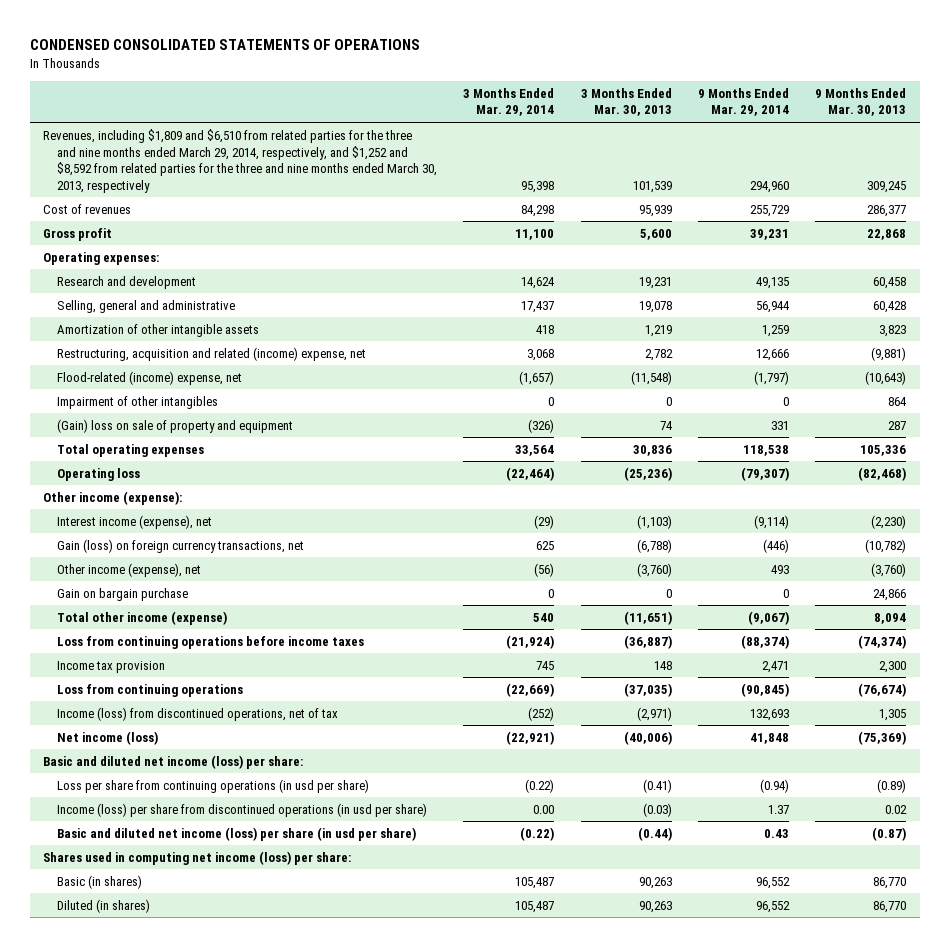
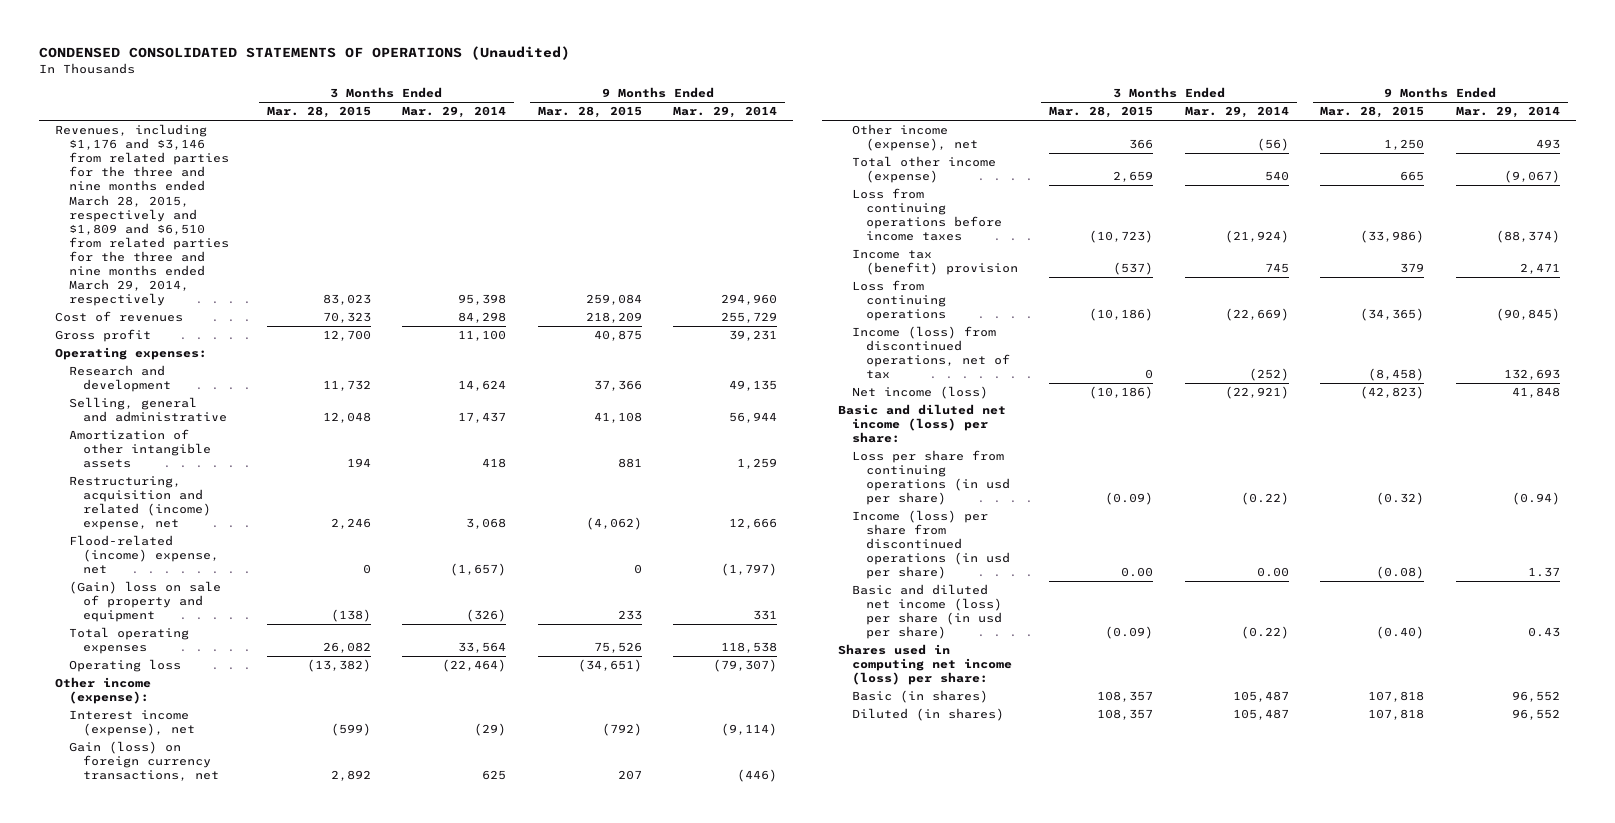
[30,39,421,51] CONDENSED CONSOLIDATED STATEMENTS OF OPERATIONS -> [39,46,571,61] CONDENSED CONSOLIDATED STATEMENTS OF OPERATIONS (Unaudited)
[580,87,672,117] 3 Months Ended Mar. 30, 2013 -> none
[815,87,907,117] 9 Months Ended Mar. 30, 2013 -> none
none -> [266,106,371,119] Mar. 28, 2015
none -> [537,106,642,119] Mar. 28, 2015
[43,128,438,193] Revenues, including $1,809 and $6,510 from related parties for the three and nine months ended March 29, 2014, respectively, and $1,252 and $8,592 from related parties for the three and nine months ended March 30, 2013, respectively -> [55,123,229,307] Revenues, including $1,176 and $3,146 from related parties for the three and nine months ended March 28, 2015, respectively and $1,809 and $6,510 from related parties for the three and nine months ended March 29, 2014, respectively
[57,395,219,409] Impairment of other intangibles -> none
[57,587,189,601] Gain on bargain purchase -> none
[57,660,166,673] Income tax provision -> [851,248,1018,276] Income tax (benefit) provision

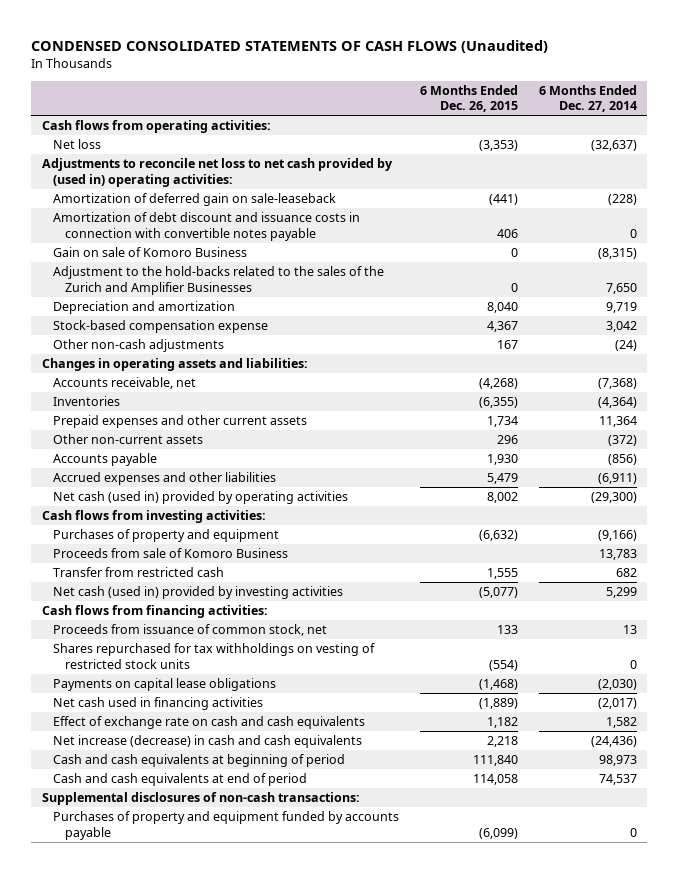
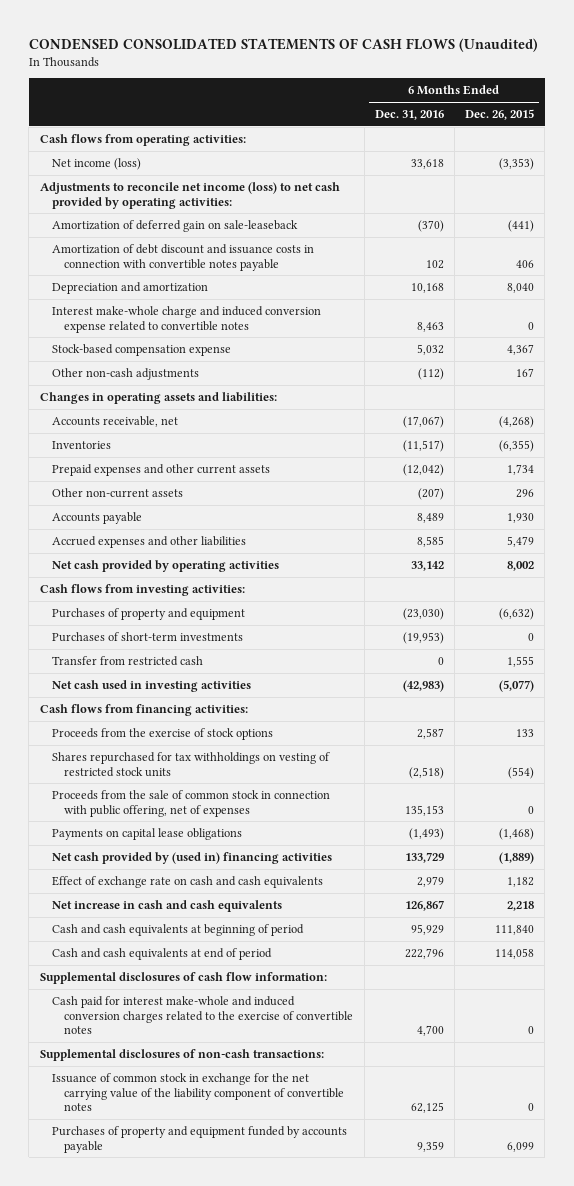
[538,84,637,113] 6 Months Ended Dec. 27, 2014 -> none
none -> [374,110,444,121] Dec. 31, 2016
[53,139,102,150] Net loss -> [52,157,142,170] Net income (loss)
[41,158,393,187] Adjustments to reconcile net loss to net cash provided by (used in) operating activities: -> [39,181,340,209] Adjustments to reconcile net income (loss) to net cash provided by operating activities:
[53,247,248,258] Gain on sale of Komoro Business -> none
[53,266,385,295] Adjustment to the hold-backs related to the sales of the Zurich and Amplifier Businesses -> none
none -> [52,305,322,333] Interest make-whole charge and induced conversion expense related to convertible notes
[53,491,349,505] Net cash (used in) provided by operating activities -> [52,559,280,572] Net cash provided by operating activities
[53,548,289,559] Proceeds from sale of Komoro Business -> none
none -> [52,631,244,642] Purchases of short-term investments
[53,586,344,600] Net cash (used in) provided by investing activities -> [52,679,252,692] Net cash used in investing activities
[53,624,328,637] Proceeds from issuance of common stock, net -> [52,727,274,740] Proceeds from the exercise of stock options
none -> [52,789,331,817] Proceeds from the sale of common stock in connection with public offering, net of expenses
[53,697,264,711] Net cash used in financing activities -> [52,851,333,864] Net cash provided by (used in) financing activities
[53,735,363,749] Net increase (decrease) in cash and cash equivalents -> [52,899,283,912] Net increase in cash and cash equivalents
none -> [39,971,327,984] Supplemental disclosures of cash flow information:
none -> [52,995,354,1035] Cash paid for interest make-whole and induced conversion charges related to the exercise of convertible notes
none -> [52,1072,345,1112] Issuance of common stock in exchange for the net carrying value of the liability component of convertible notes
[479,827,519,839] (6,099) -> [507,1141,535,1152] 6,099

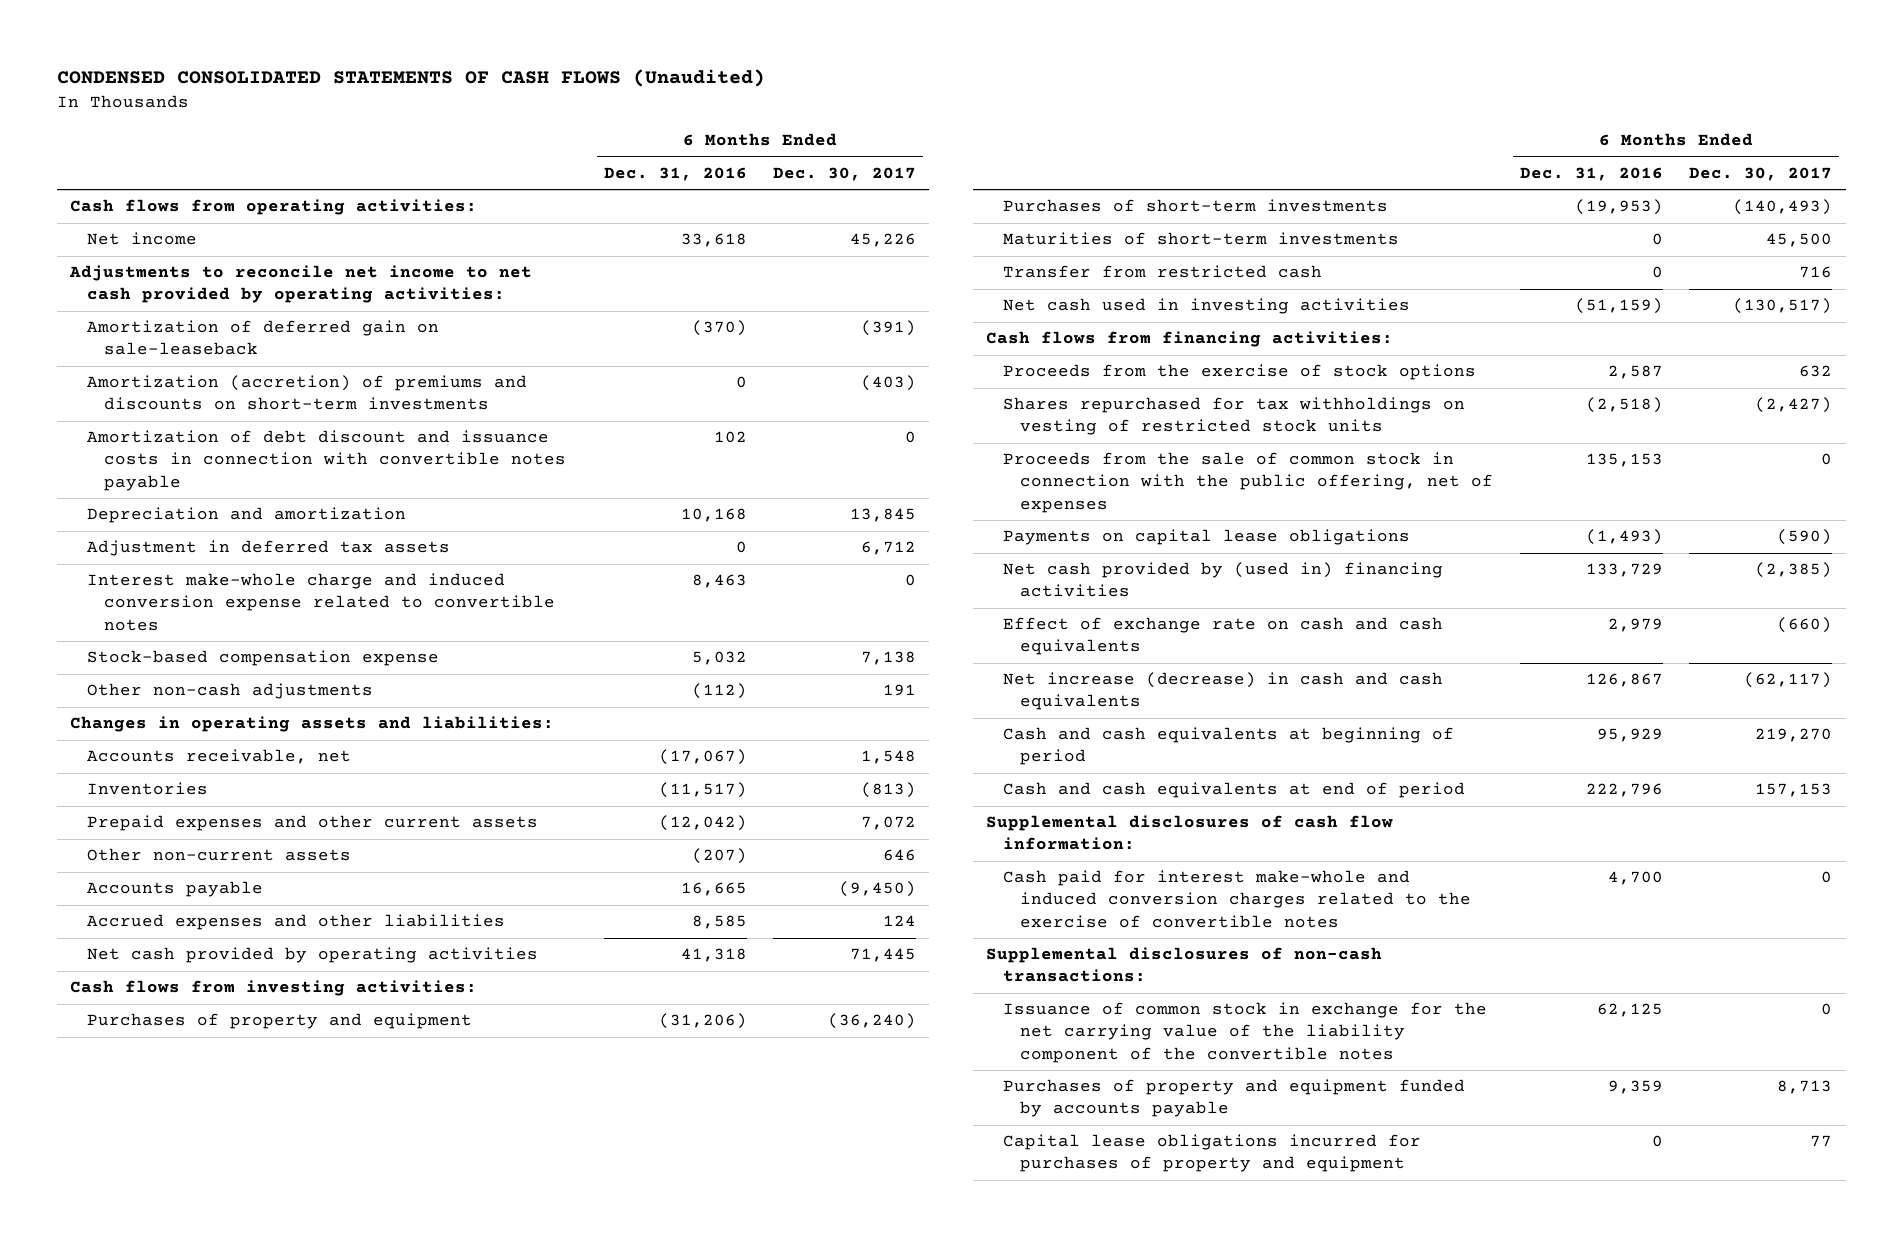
[465,109,535,121] Dec. 26, 2015 -> none
none -> [773,166,917,181] Dec. 30, 2017
[52,157,142,170] Net income (loss) -> [87,232,198,246] Net income
[39,181,340,209] Adjustments to reconcile net income (loss) to net cash provided by operating activities: -> [68,265,532,304] Adjustments to reconcile net income to net cash provided by operating activities:
none -> [87,375,528,411] Amortization (accretion) of premiums and discounts on short-term investments
none -> [87,540,451,557] Adjustment in deferred tax assets
[416,512,444,523] 8,489 -> [680,882,747,897] 16,665
[410,560,444,571] 33,142 -> [680,948,747,963] 41,318
[402,607,444,620] (23,030) -> [658,1013,747,1030] (31,206)
none -> [1003,232,1400,246] Maturities of short-term investments
[402,679,444,692] (42,983) -> [1574,298,1663,315] (51,159)
[52,789,331,817] Proceeds from the sale of common stock in connection with public offering, net of expenses -> [1003,452,1494,513] Proceeds from the sale of common stock in connection with the public offering, net of expenses
[52,899,283,912] Net increase in cash and cash equivalents -> [1003,672,1444,711] Net increase (decrease) in cash and cash equivalents
[52,1072,345,1112] Issuance of common stock in exchange for the net carrying value of the liability component of convertible notes -> [1003,1002,1488,1063] Issuance of common stock in exchange for the net carrying value of the liability component of the convertible notes
none -> [1003,1134,1422,1173] Capital lease obligations incurred for purchases of property and equipment

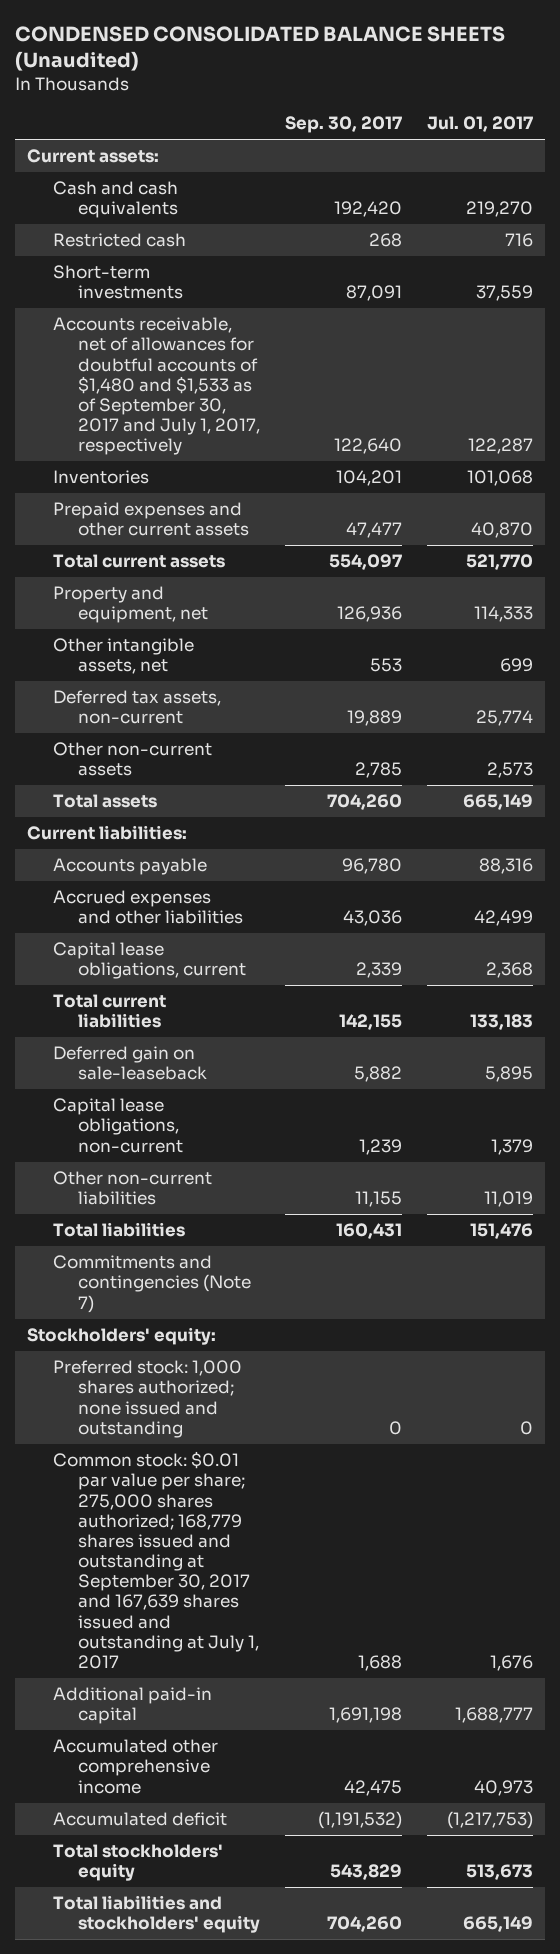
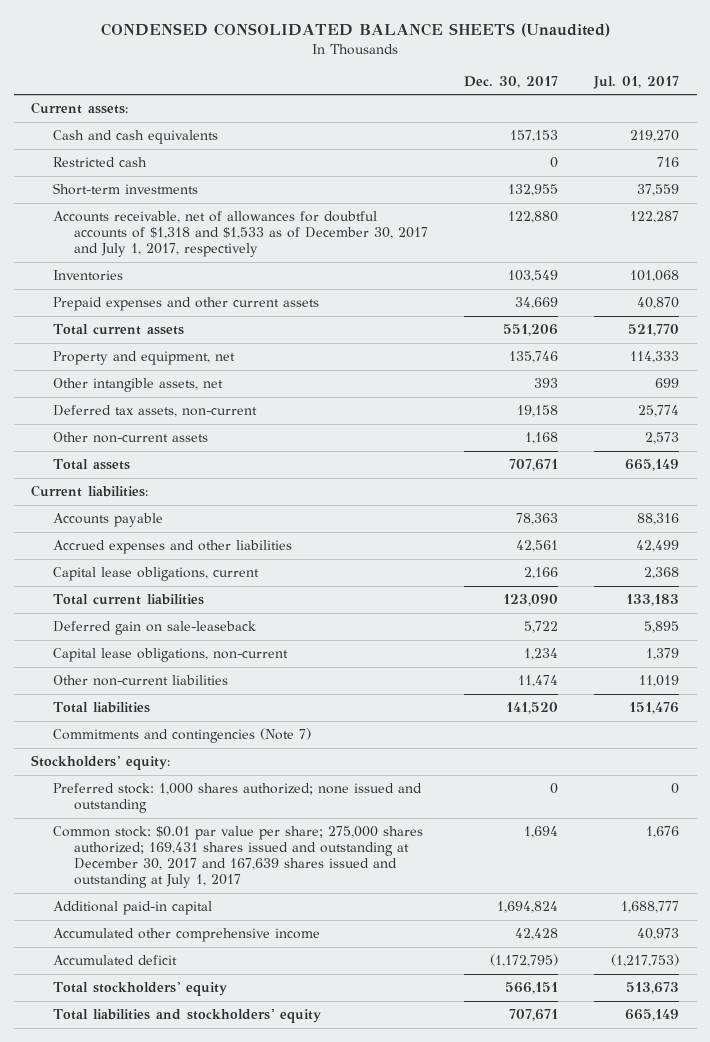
[284,116,402,134] Sep. 30, 2017 -> none
none -> [464,75,559,88] Dec. 30, 2017
[52,317,260,456] Accounts receivable, net of allowances for doubtful accounts of $1,480 and $1,533 as of September 30, 2017 and July 1, 2017, respectively -> [52,211,429,258] Accounts receivable, net of allowances for doubtful accounts of $1,318 and $1,533 as of December 30, 2017 and July 1, 2017, respectively
[52,1451,259,1670] Common stock: $0.01 par value per share; 275,000 shares authorized; 168,779 shares issued and outstanding at September 30, 2017 and 167,639 shares issued and outstanding at July 1, 2017 -> [52,826,423,889] Common stock: $0.01 par value per share; 275,000 shares authorized; 169,431 shares issued and outstanding at December 30, 2017 and 167,639 shares issued and outstanding at July 1, 2017

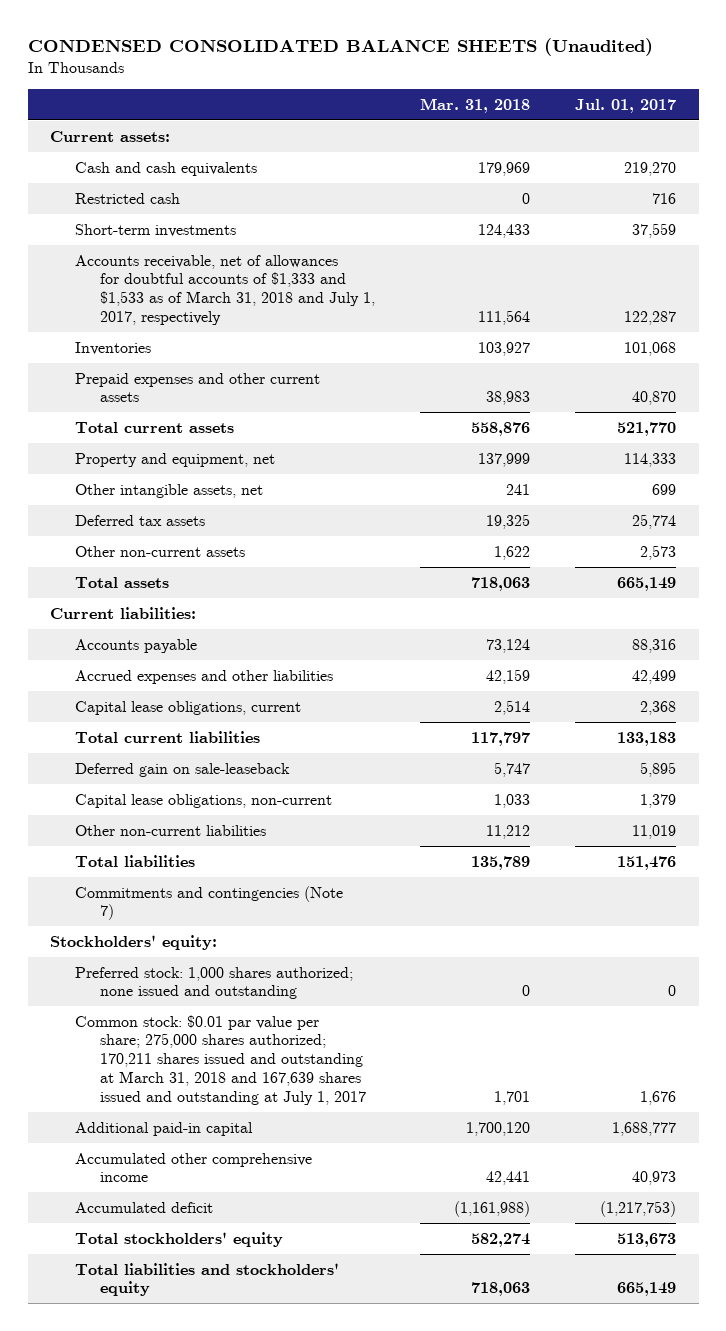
[464,75,559,88] Dec. 30, 2017 -> none
none -> [420,97,531,113] Mar. 31, 2018
[52,211,429,258] Accounts receivable, net of allowances for doubtful accounts of $1,318 and $1,533 as of December 30, 2017 and July 1, 2017, respectively -> [75,254,376,326] Accounts receivable, net of allowances for doubtful accounts of $1,333 and $1,533 as of March 31, 2018 and July 1, 2017, respectively
[52,405,257,418] Deferred tax assets, non-current -> [75,514,206,526] Deferred tax assets
[52,826,423,889] Common stock: $0.01 par value per share; 275,000 shares authorized; 169,431 shares issued and outstanding at December 30, 2017 and 167,639 shares issued and outstanding at July 1, 2017 -> [75,1014,367,1105] Common stock: $0.01 par value per share; 275,000 shares authorized; 170,211 shares issued and outstanding at March 31, 2018 and 167,639 shares issued and outstanding at July 1, 2017

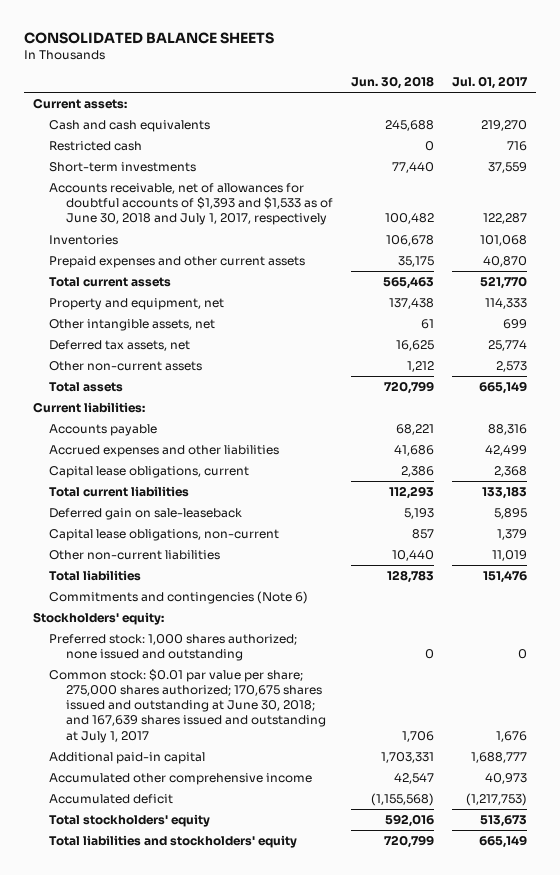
[27,38,653,57] CONDENSED CONSOLIDATED BALANCE SHEETS (Unaudited) -> [23,31,274,44] CONSOLIDATED BALANCE SHEETS
[420,97,531,113] Mar. 31, 2018 -> none
none -> [350,76,434,90] Jun. 30, 2018
[75,254,376,326] Accounts receivable, net of allowances for doubtful accounts of $1,333 and $1,533 as of March 31, 2018 and July 1, 2017, respectively -> [49,183,333,226] Accounts receivable, net of allowances for doubtful accounts of $1,393 and $1,533 as of June 30, 2018 and July 1, 2017, respectively
[75,514,206,526] Deferred tax assets -> [49,340,191,352] Deferred tax assets, net
[75,885,344,921] Commitments and contingencies (Note 7) -> [49,591,309,605] Commitments and contingencies (Note 6)
[75,1014,367,1105] Common stock: $0.01 par value per share; 275,000 shares authorized; 170,211 shares issued and outstanding at March 31, 2018 and 167,639 shares issued and outstanding at July 1, 2017 -> [49,669,326,743] Common stock: $0.01 par value per share; 275,000 shares authorized; 170,675 shares issued and outstanding at June 30, 2018; and 167,639 shares issued and outstanding at July 1, 2017

